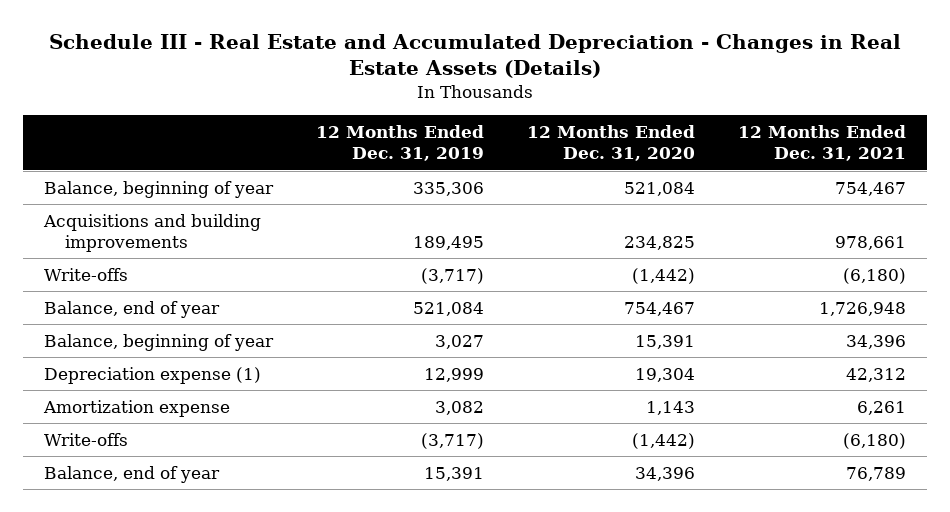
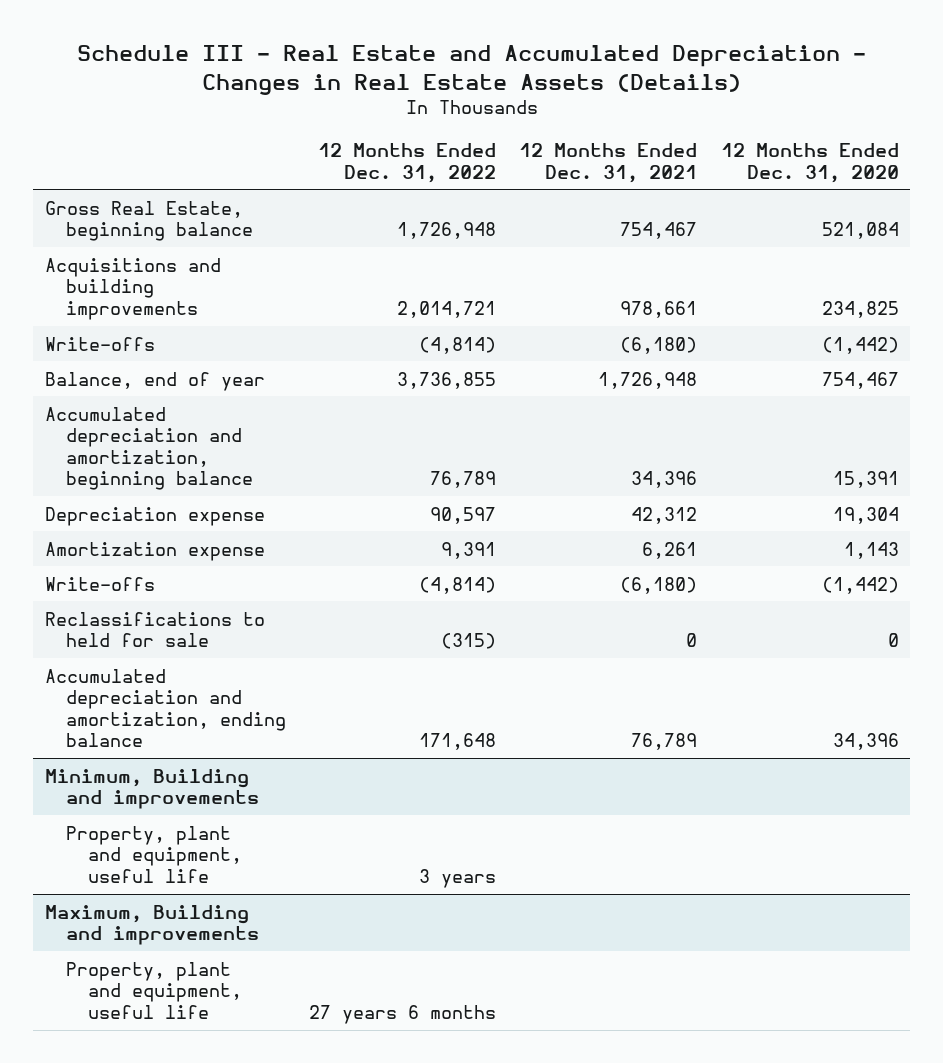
[316,124,485,162] 12 Months Ended Dec. 31, 2019 -> none
none -> [318,142,497,183] 12 Months Ended Dec. 31, 2022
[44,180,275,198] Balance, beginning of year -> [44,200,254,242] Gross Real Estate, beginning balance
[44,333,275,351] Balance, beginning of year -> [44,406,254,491] Accumulated depreciation and amortization, beginning balance
[44,366,262,384] Depreciation expense (1) -> [44,506,265,526] Depreciation expense
none -> [44,611,265,648] Reclassifications to held for sale
[44,465,221,483] Balance, end of year -> [44,668,287,748] Accumulated depreciation and amortization, ending balance
none -> [44,768,260,810] Minimum, Building and improvements
none -> [66,825,242,883] Property, plant and equipment, useful life
none -> [44,904,260,946] Maximum, Building and improvements
none -> [66,961,242,1019] Property, plant and equipment, useful life

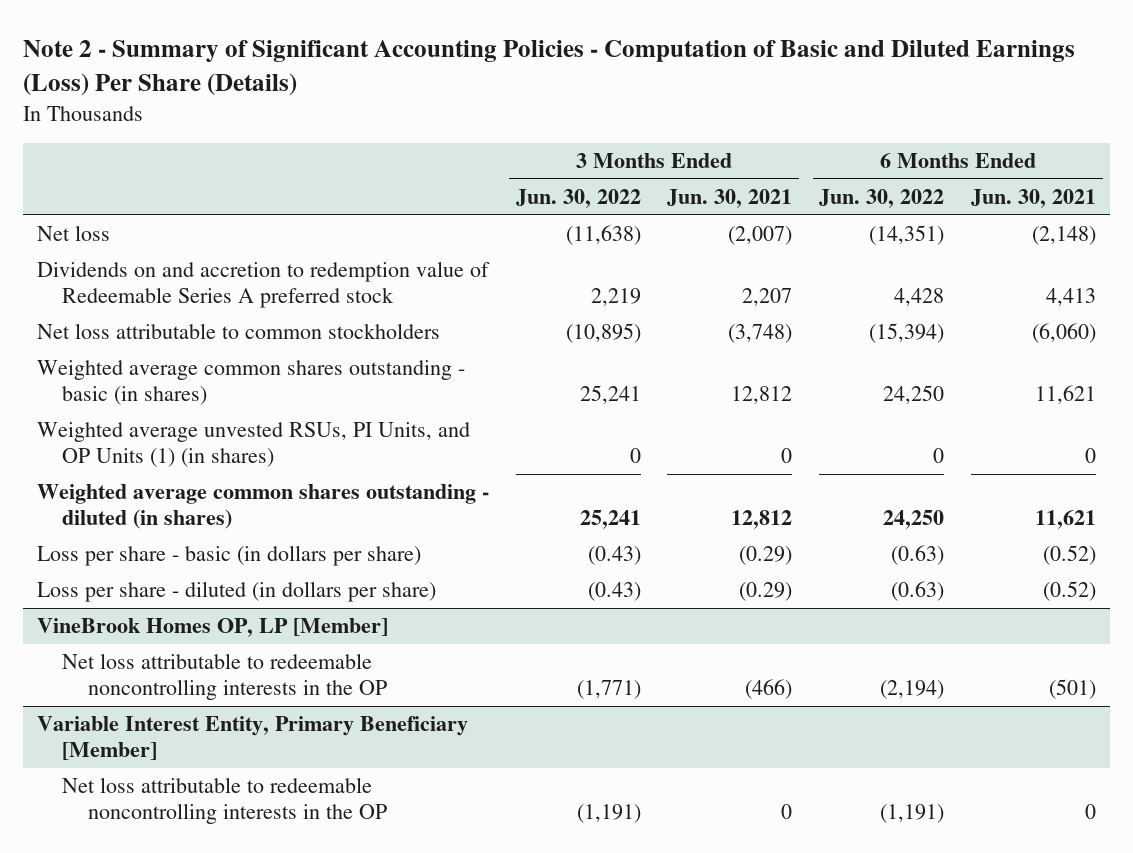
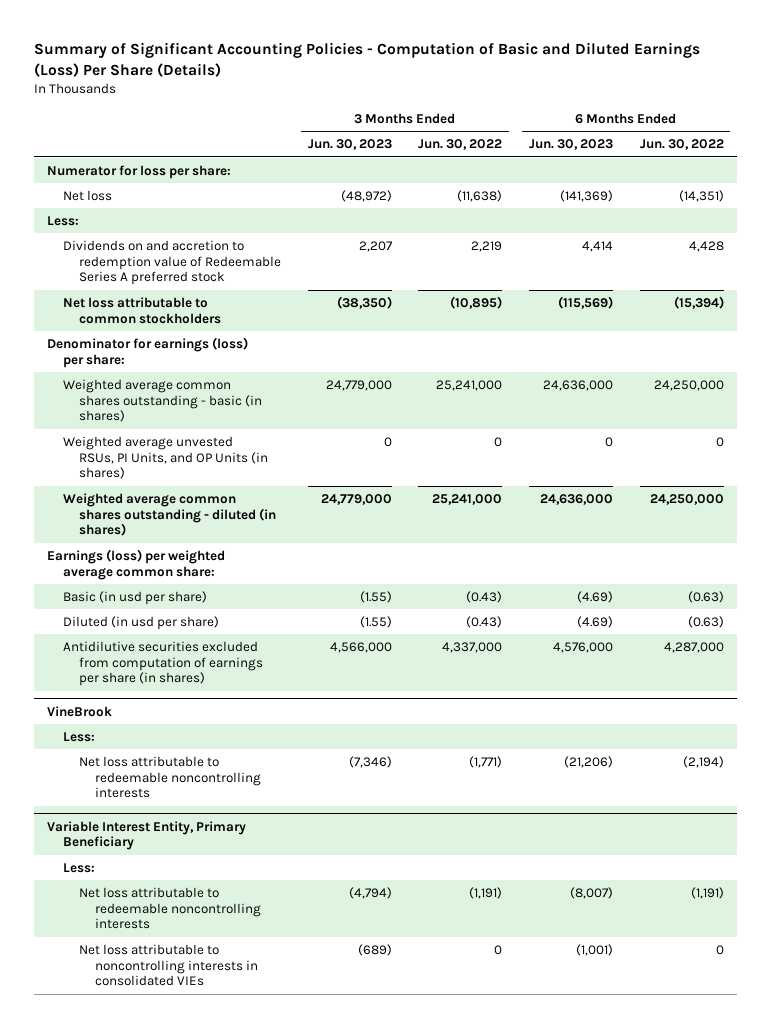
[23,40,1076,97] Note 2 - Summary of Significant Accounting Policies - Computation of Basic and Diluted Earnings (Loss) Per Share (Details) -> [33,42,700,78] Summary of Significant Accounting Policies - Computation of Basic and Diluted Earnings (Loss) Per Share (Details)
[667,188,793,208] Jun. 30, 2021 -> none
[971,188,1097,208] Jun. 30, 2021 -> none
none -> [307,139,392,151] Jun. 30, 2023
none -> [529,139,614,151] Jun. 30, 2023
none -> [47,164,232,179] Numerator for loss per share:
none -> [47,215,80,226] Less:
none -> [47,336,249,368] Denominator for earnings (loss) per share:
[579,385,641,405] 25,241 -> [436,379,503,391] 25,241,000
[883,385,945,405] 24,250 -> [653,379,724,391] 24,250,000
[36,422,470,468] Weighted average unvested RSUs, PI Units, and OP Units (1) (in shares) -> [63,435,269,480] Weighted average unvested RSUs, PI Units, and OP Units (in shares)
[579,510,641,530] 25,241 -> [432,493,503,505] 25,241,000
[883,510,945,530] 24,250 -> [649,493,724,505] 24,250,000
none -> [47,548,226,580] Earnings (loss) per weighted average common share:
[36,545,421,567] Loss per share - basic (in dollars per share) -> [63,590,208,605] Basic (in usd per share)
[36,581,436,603] Loss per share - diluted (in dollars per share) -> [63,615,220,630] Diluted (in usd per share)
none -> [63,640,264,687] Antidilutive securities excluded from computation of earnings per share (in shares)
[36,618,388,638] VineBrook Homes OP, LP [Member] -> [47,705,113,717] VineBrook
none -> [63,731,96,742] Less:
[62,653,388,701] Net loss attributable to redeemable noncontrolling interests in the OP -> [79,755,262,799] Net loss attributable to redeemable noncontrolling interests
[36,716,468,761] Variable Interest Entity, Primary Beneficiary [Member] -> [47,820,247,851] Variable Interest Entity, Primary Beneficiary
none -> [63,862,96,873] Less:
[62,777,388,825] Net loss attributable to redeemable noncontrolling interests in the OP -> [79,886,262,930] Net loss attributable to redeemable noncontrolling interests
none -> [79,943,259,987] Net loss attributable to noncontrolling interests in consolidated VIEs

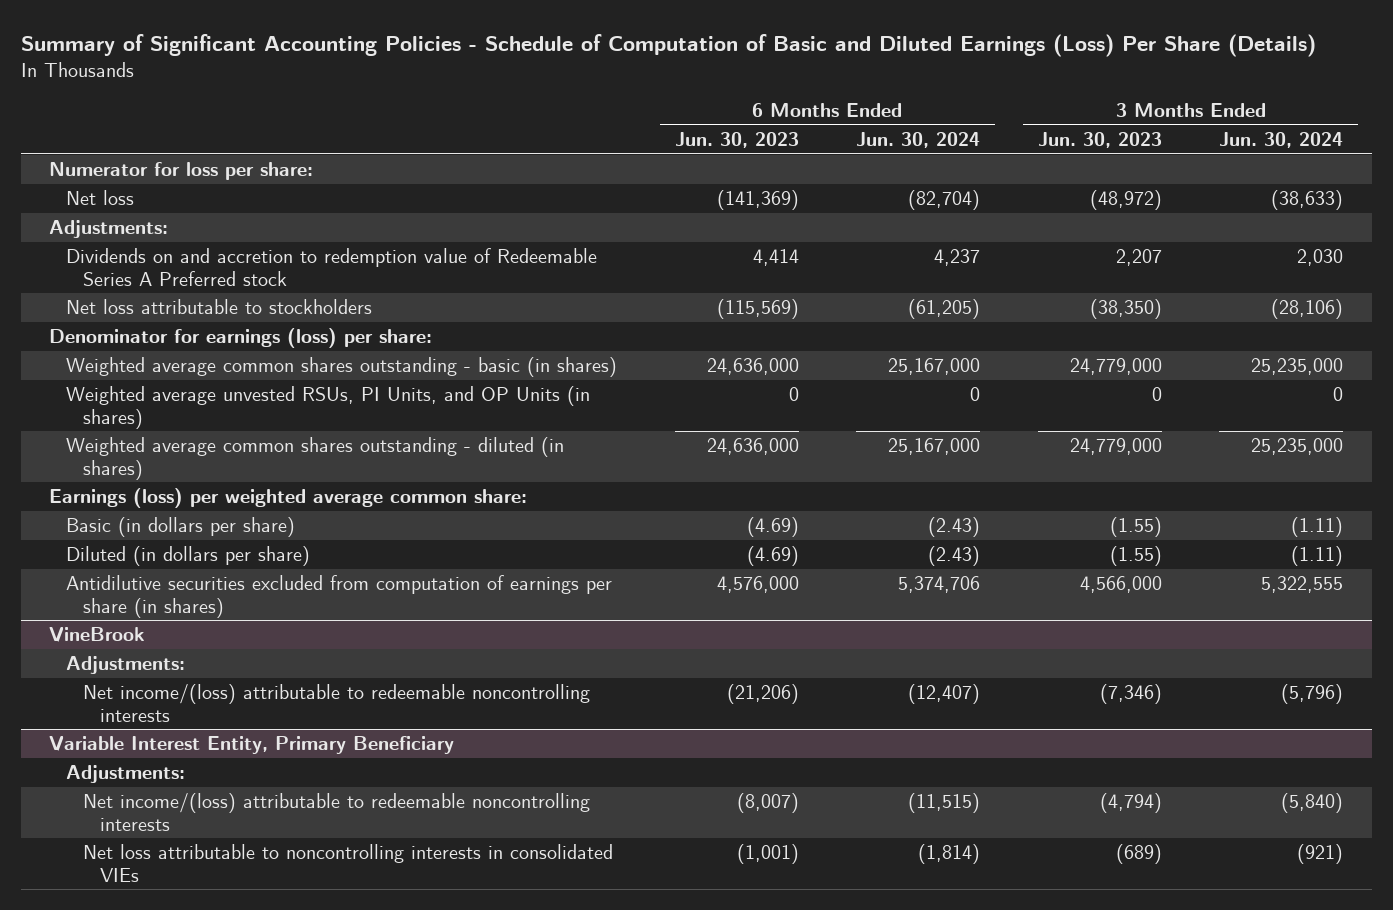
[33,42,700,78] Summary of Significant Accounting Policies - Computation of Basic and Diluted Earnings (Loss) Per Share (Details) -> [20,33,1316,57] Summary of Significant Accounting Policies - Schedule of Computation of Basic and Diluted Earnings (Loss) Per Share (Details)
[418,139,503,151] Jun. 30, 2022 -> none
[639,139,724,151] Jun. 30, 2022 -> none
none -> [856,132,981,149] Jun. 30, 2024
none -> [1219,132,1344,149] Jun. 30, 2024
[47,215,80,226] Less: -> [49,220,169,239] Adjustments:
[63,239,282,286] Dividends on and accretion to redemption value of Redeemable Series A preferred stock -> [66,248,598,286] Dividends on and accretion to redemption value of Redeemable Series A Preferred stock
[63,296,222,324] Net loss attributable to common stockholders -> [66,299,373,315] Net loss attributable to stockholders
[63,590,208,605] Basic (in usd per share) -> [66,517,296,538] Basic (in dollars per share)
[63,615,220,630] Diluted (in usd per share) -> [66,546,311,567] Diluted (in dollars per share)
[63,731,96,742] Less: -> [66,656,186,675] Adjustments:
[79,755,262,799] Net loss attributable to redeemable noncontrolling interests -> [82,684,590,722] Net income/(loss) attributable to redeemable noncontrolling interests
[63,862,96,873] Less: -> [66,765,186,784] Adjustments:
[79,886,262,930] Net loss attributable to redeemable noncontrolling interests -> [82,793,590,831] Net income/(loss) attributable to redeemable noncontrolling interests

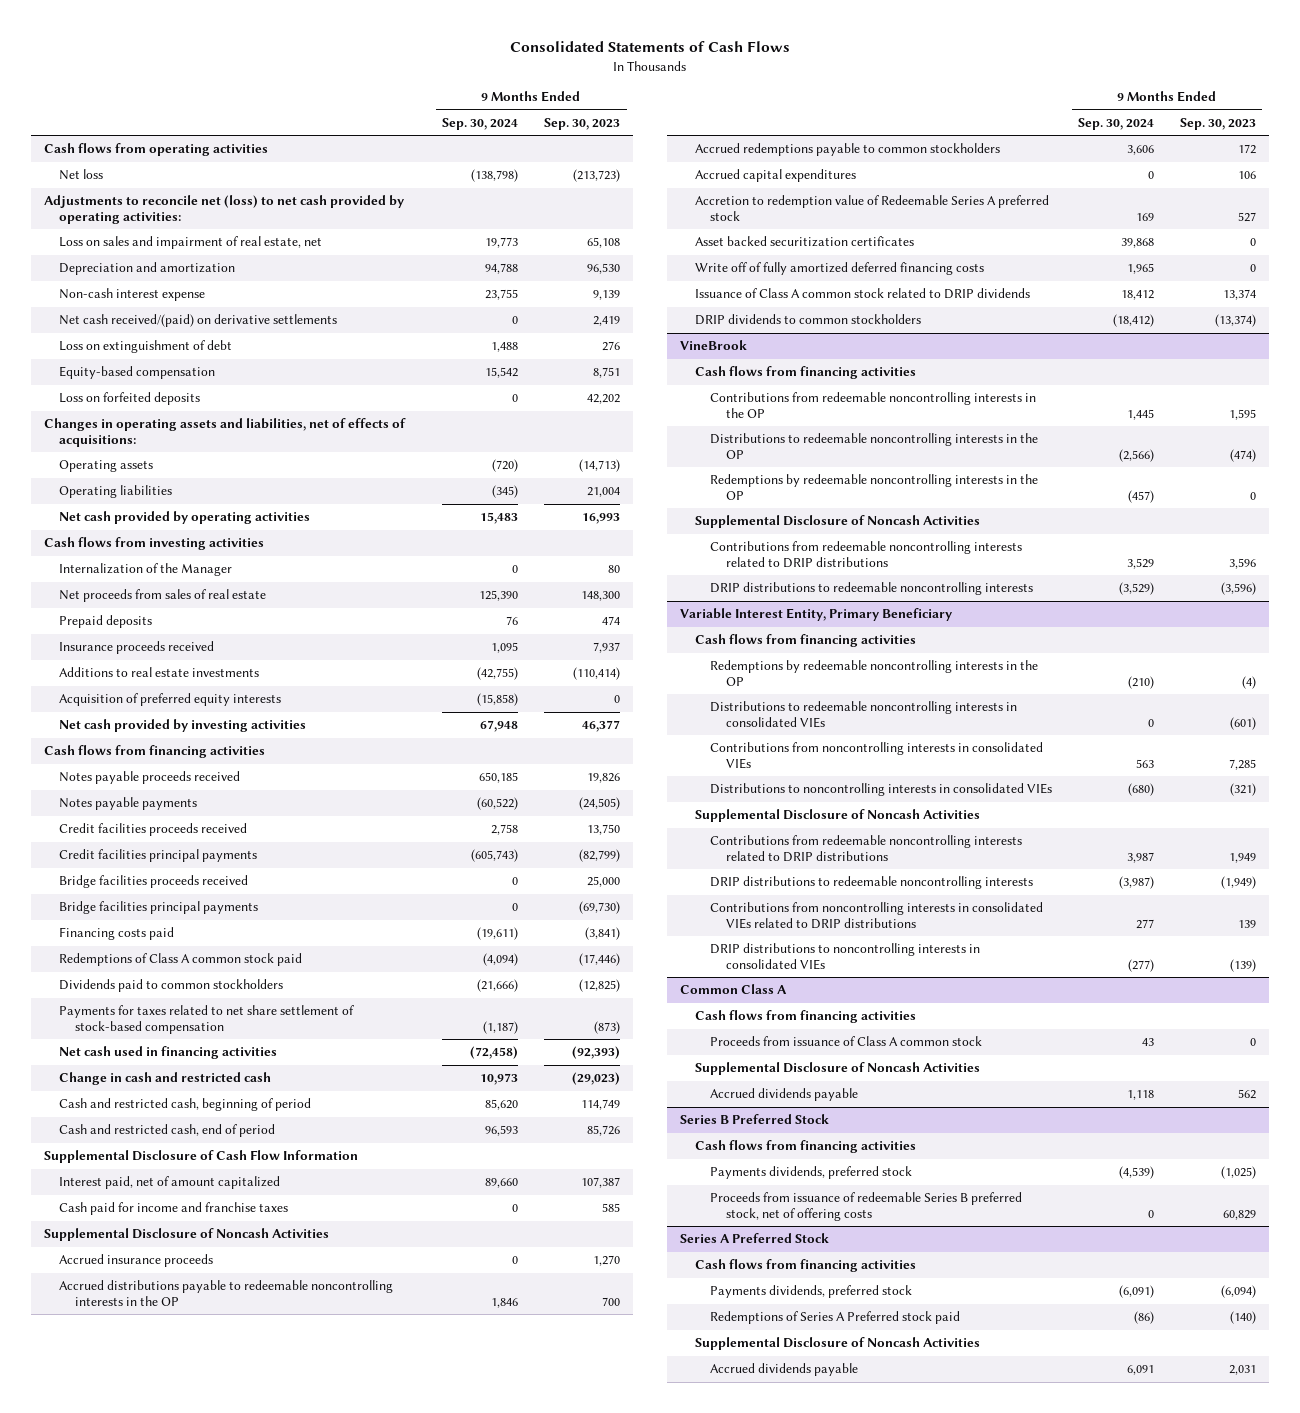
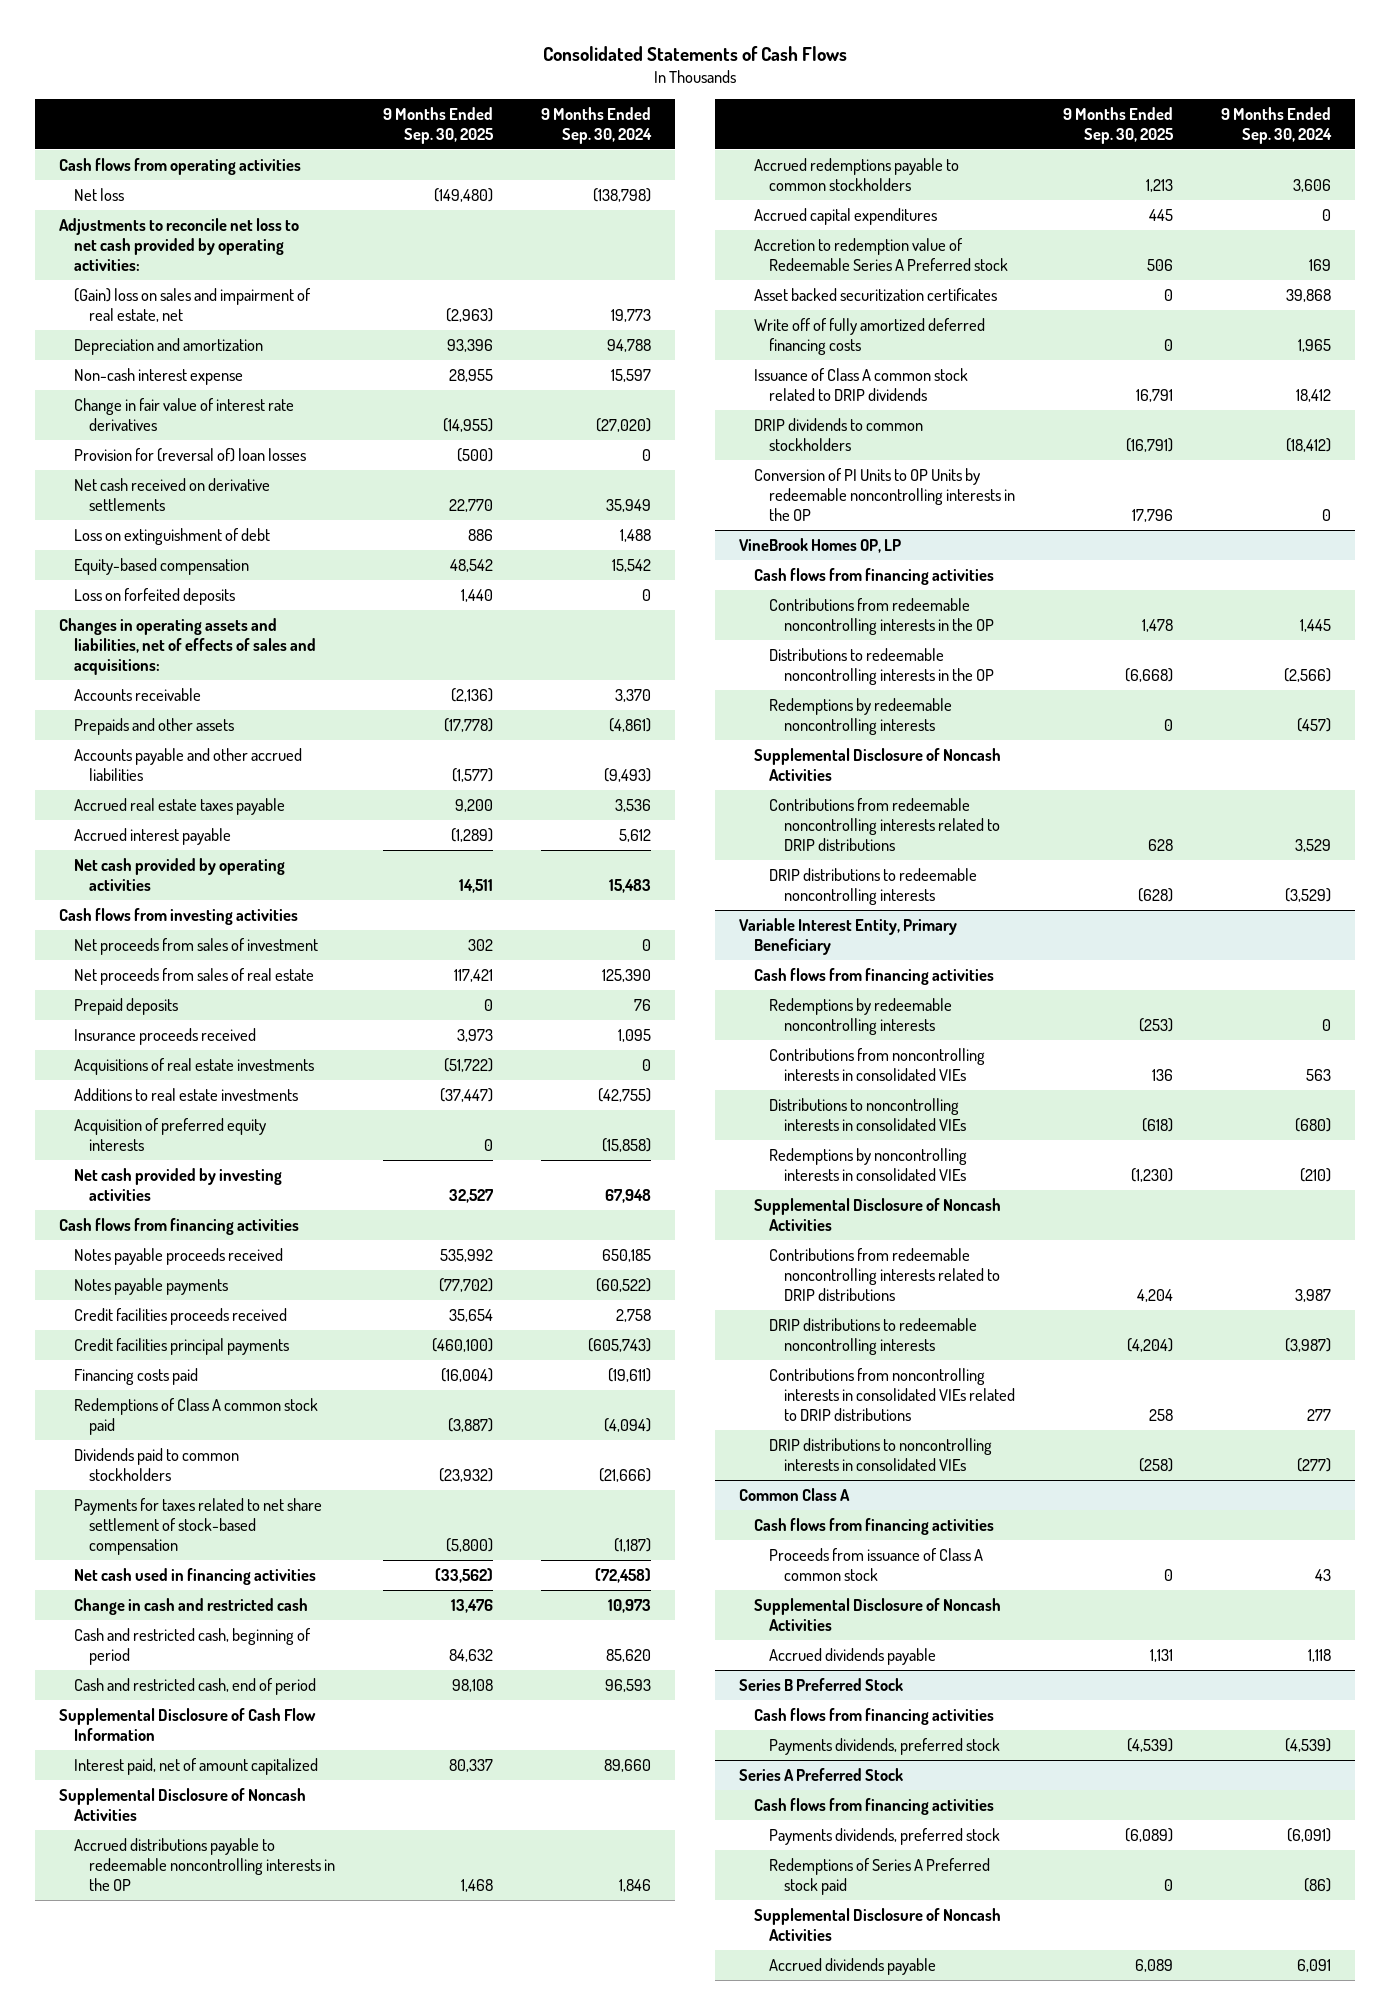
[544,117,621,130] Sep. 30, 2023 -> none
none -> [382,106,494,145] 9 Months Ended Sep. 30, 2025
[44,195,405,224] Adjustments to reconcile net (loss) to net cash provided by operating activities: -> [59,217,300,272] Adjustments to reconcile net loss to net cash provided by operating activities:
[59,236,323,250] Loss on sales and impairment of real estate, net -> [74,287,312,323] (Gain) loss on sales and impairment of real estate, net
[485,289,519,301] 23,755 -> [610,368,651,382] 15,597
none -> [74,397,295,432] Change in fair value of interest rate derivatives
none -> [74,447,307,462] Provision for (reversal of) loan losses
[59,314,338,328] Net cash received/(paid) on derivative settlements -> [74,477,271,512] Net cash received on derivative settlements
[512,316,519,325] 0 -> [605,499,651,513] 35,949
[59,460,154,473] Operating assets -> none
[59,485,173,499] Operating liabilities -> none
[44,418,407,447] Changes in operating assets and liabilities, net of effects of acquisitions: -> [59,617,317,676] Changes in operating assets and liabilities, net of effects of sales and acquisitions:
none -> [74,687,202,701] Accounts receivable
none -> [74,717,235,735] Prepaids and other assets
none -> [74,747,303,782] Accounts payable and other accrued liabilities
none -> [74,797,286,815] Accrued real estate taxes payable
none -> [74,827,232,845] Accrued interest payable
[59,563,233,577] Internalization of the Manager -> none
none -> [74,937,319,955] Net proceeds from sales of investment
none -> [74,1057,315,1075] Acquisitions of real estate investments
[59,875,249,889] Bridge facilities proceeds received -> none
[59,901,259,915] Bridge facilities principal payments -> none
[59,1202,289,1216] Cash paid for income and franchise taxes -> none
[59,1254,214,1268] Accrued insurance proceeds -> none
[695,195,1050,221] Accretion to redemption value of Redeemable Series A preferred stock -> [754,237,1008,272] Accretion to redemption value of Redeemable Series A Preferred stock
none -> [754,467,1015,522] Conversion of PI Units to OP Units by redeemable noncontrolling interests in the OP
[679,340,747,351] VineBrook -> [739,537,902,553] VineBrook Homes OP, LP
[710,474,1039,500] Redemptions by redeemable noncontrolling interests in the OP -> [768,697,952,736] Redemptions by redeemable noncontrolling interests
[710,701,1018,728] Distributions to redeemable noncontrolling interests in consolidated VIEs -> none
[710,660,1039,686] Redemptions by redeemable noncontrolling interests in the OP -> [768,997,952,1036] Redemptions by redeemable noncontrolling interests
[1128,675,1155,689] (210) -> [1321,1019,1331,1032] 0
none -> [768,1147,967,1182] Redemptions by noncontrolling interests in consolidated VIEs
[710,1192,1023,1221] Proceeds from issuance of redeemable Series B preferred stock, net of offering costs -> none

